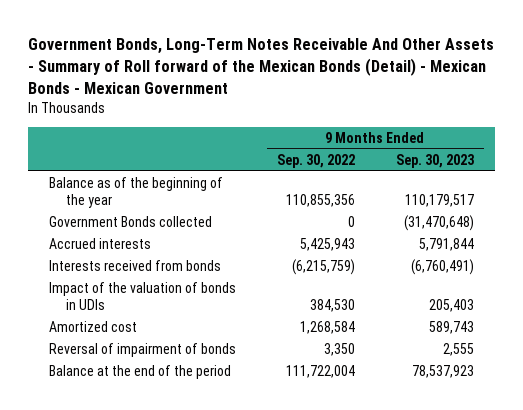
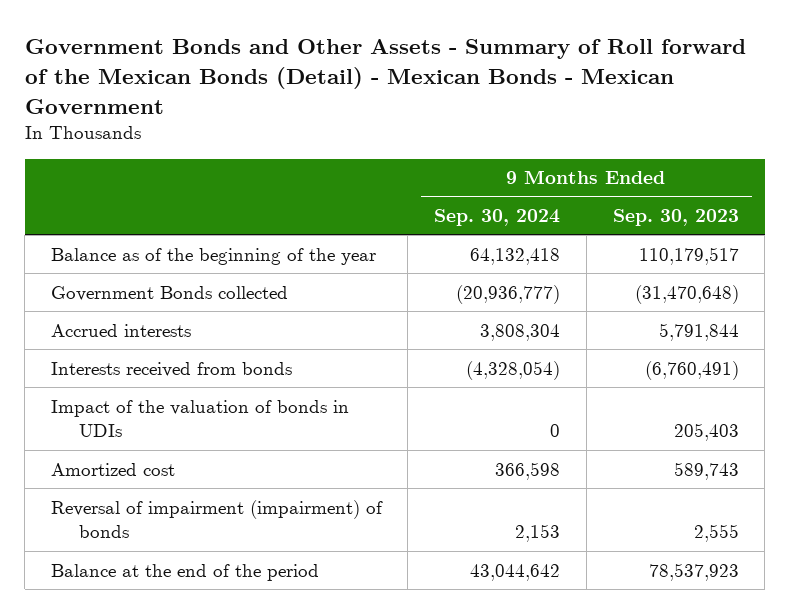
[28,38,495,94] Government Bonds, Long-Term Notes Receivable And Other Assets - Summary of Roll forward of the Mexican Bonds (Detail) - Mexican Bonds - Mexican Government -> [24,39,746,114] Government Bonds and Other Assets - Summary of Roll forward of the Mexican Bonds (Detail) - Mexican Bonds - Mexican Government
[276,153,355,168] Sep. 30, 2022 -> none
none -> [434,208,561,226] Sep. 30, 2024
[48,342,236,357] Reversal of impairment of bonds -> [50,499,383,539] Reversal of impairment (impairment) of bonds

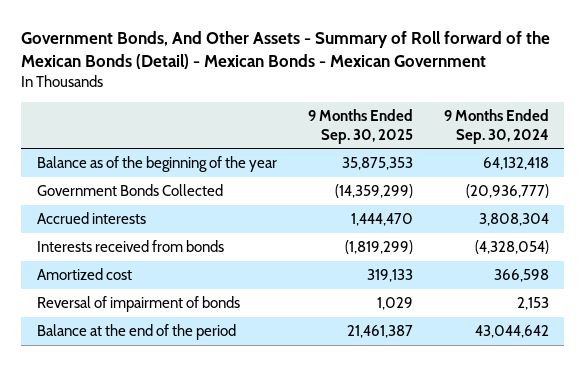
[24,39,746,114] Government Bonds and Other Assets - Summary of Roll forward of the Mexican Bonds (Detail) - Mexican Bonds - Mexican Government -> [21,31,551,70] Government Bonds, And Other Assets - Summary of Roll forward of the Mexican Bonds (Detail) - Mexican Bonds - Mexican Government
[612,208,739,226] Sep. 30, 2023 -> none
none -> [307,109,413,144] 9 Months Ended Sep. 30, 2025
[50,285,288,301] Government Bonds collected -> [36,184,223,197] Government Bonds Collected
[50,399,349,438] Impact of the valuation of bonds in UDIs -> none
[50,499,383,539] Reversal of impairment (impairment) of bonds -> [36,296,240,313] Reversal of impairment of bonds

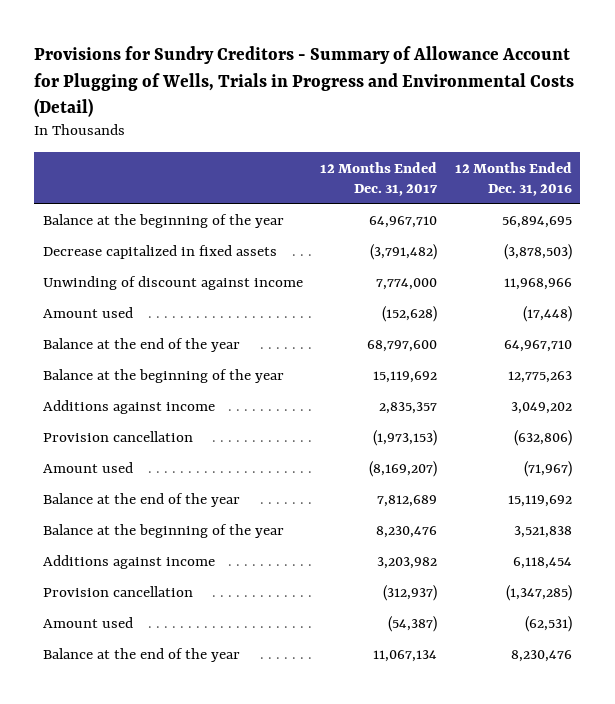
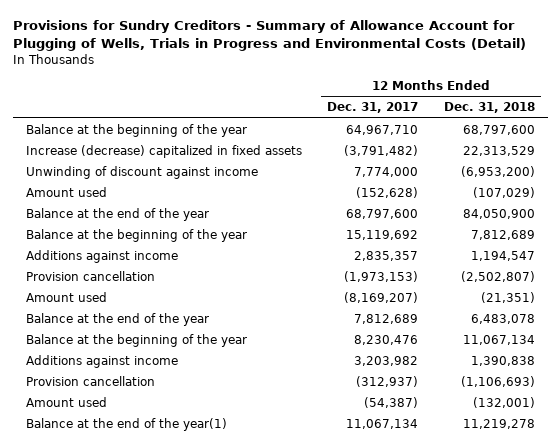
[454,161,572,197] 12 Months Ended Dec. 31, 2016 -> none
none -> [443,102,535,114] Dec. 31, 2018
[42,245,277,260] Decrease capitalized in fixed assets -> [25,144,302,158] Increase (decrease) capitalized in fixed assets
[42,648,240,663] Balance at the end of the year -> [25,417,227,431] Balance at the end of the year(1)

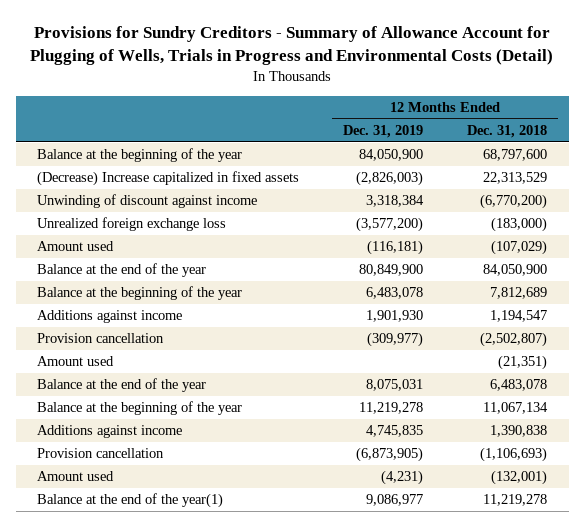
[327,102,419,114] Dec. 31, 2017 -> none
none -> [343,125,424,139] Dec. 31, 2019
[25,144,302,158] Increase (decrease) capitalized in fixed assets -> [37,171,300,187] (Decrease) Increase capitalized in fixed assets
[460,165,535,177] (6,953,200) -> [480,194,548,210] (6,770,200)
none -> [37,217,227,232] Unrealized foreign exchange loss

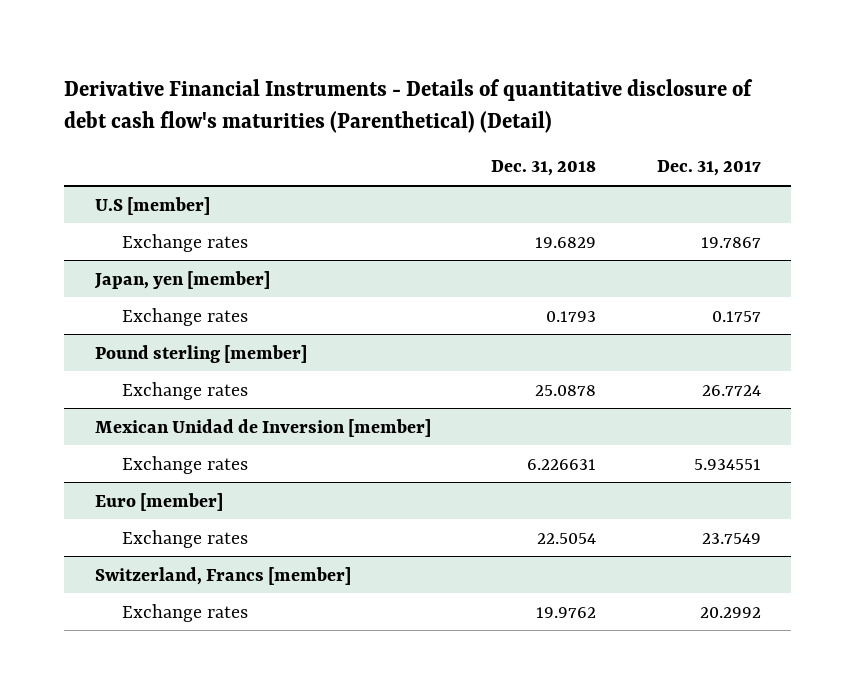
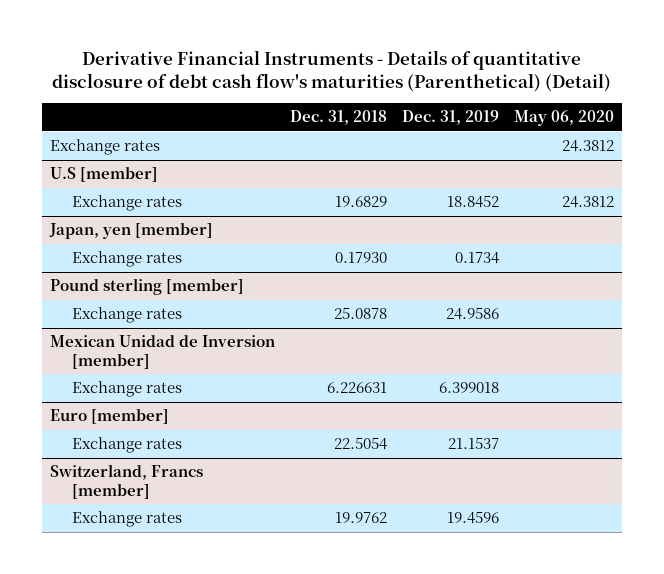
[657,160,762,177] Dec. 31, 2017 -> none
none -> [402,110,500,126] Dec. 31, 2019
none -> [514,110,615,127] May 06, 2020
none -> [49,139,160,156] Exchange rates
[546,310,597,322] 0.1793 -> [335,252,388,264] 0.17930

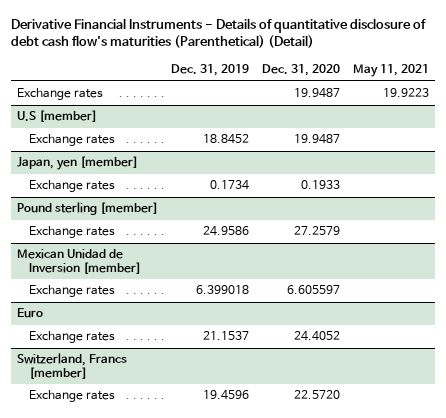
[290,110,388,126] Dec. 31, 2018 -> none
[514,110,615,127] May 06, 2020 -> none
none -> [261,64,340,77] Dec. 31, 2020
none -> [352,64,429,78] May 11, 2021
[49,409,169,425] Euro [member] -> [17,308,44,319] Euro

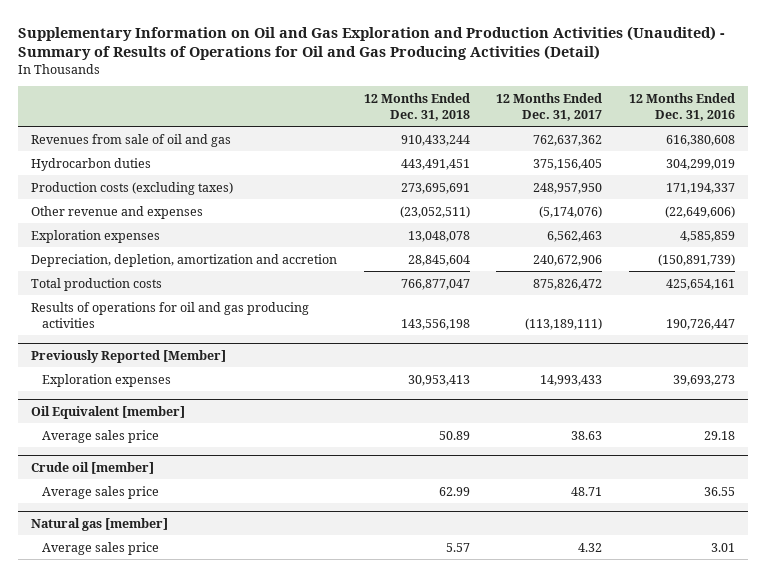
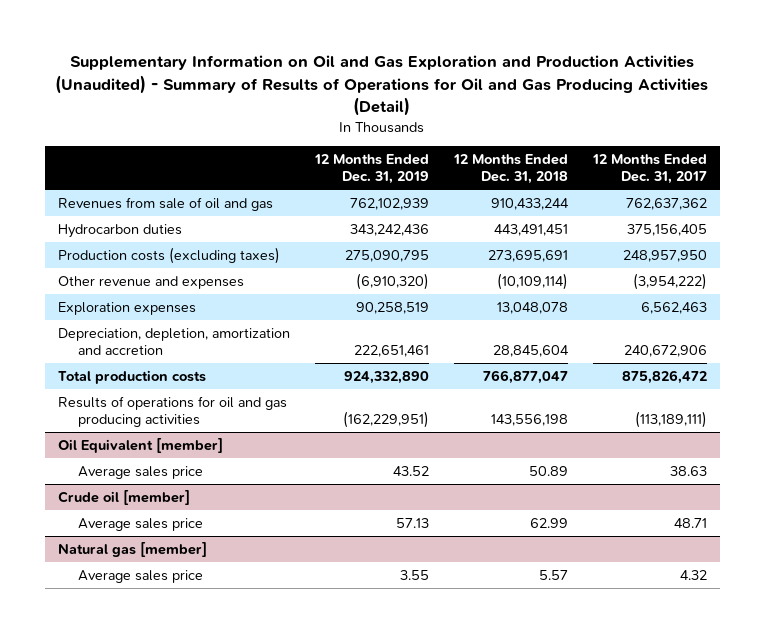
[628,92,735,121] 12 Months Ended Dec. 31, 2016 -> none
none -> [313,154,429,185] 12 Months Ended Dec. 31, 2019
[399,205,470,218] (23,052,511) -> [497,272,569,290] (10,109,114)
[539,205,603,218] (5,174,076) -> [633,272,708,290] (3,954,222)
[31,349,227,363] Previously Reported [Member] -> none
[42,373,172,387] Exploration expenses -> none

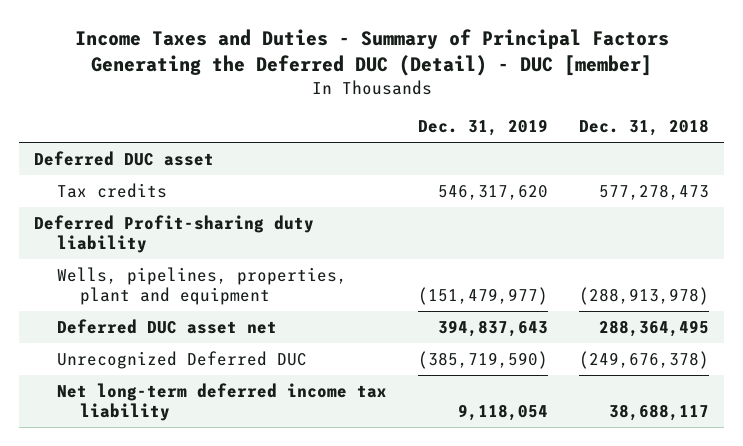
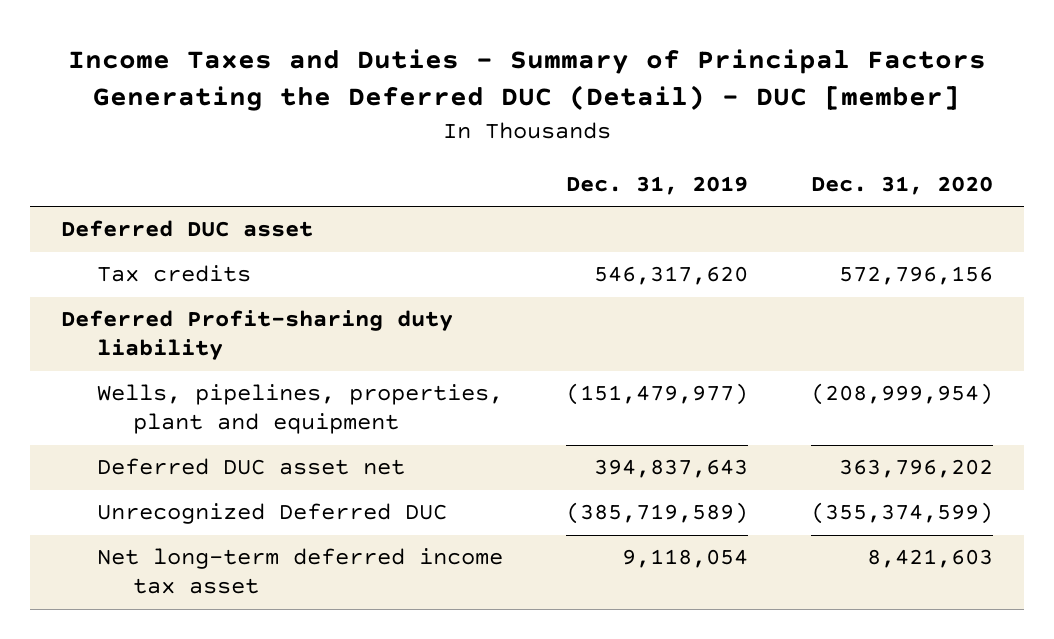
[579,119,710,137] Dec. 31, 2018 -> none
none -> [810,176,993,196] Dec. 31, 2020
[418,350,549,369] (385,719,590) -> [565,502,748,525] (385,719,589)
[57,382,388,421] Net long-term deferred income tax liability -> [97,548,504,595] Net long-term deferred income tax asset

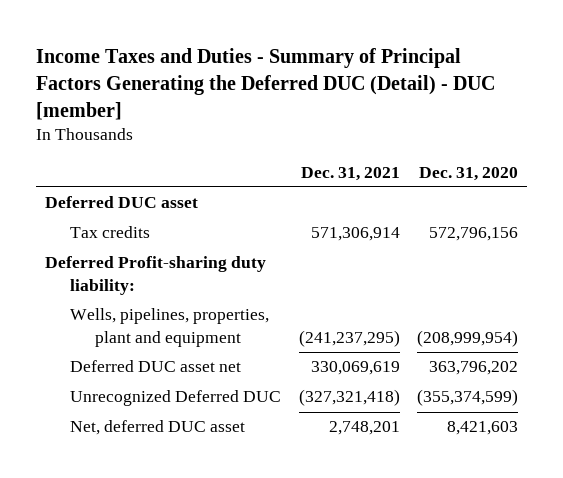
[565,176,748,196] Dec. 31, 2019 -> none
none -> [300,166,400,181] Dec. 31, 2021
[61,310,454,361] Deferred Profit-sharing duty liability -> [45,256,267,295] Deferred Profit-sharing duty liability:
[97,548,504,595] Net long-term deferred income tax asset -> [70,420,246,436] Net, deferred DUC asset

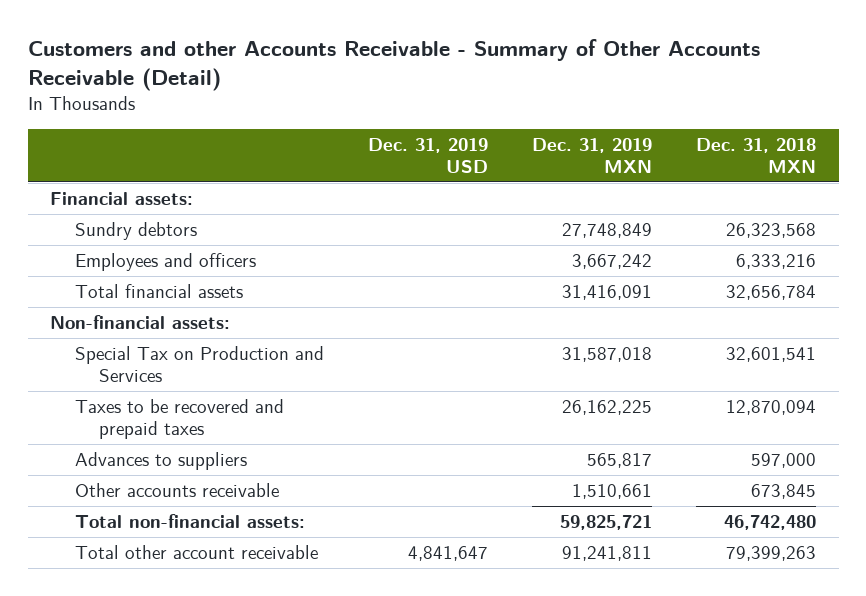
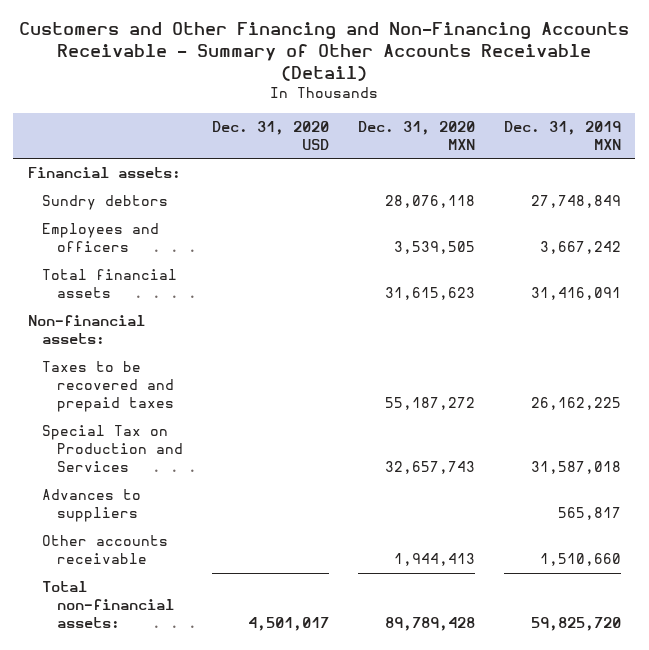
[27,39,760,92] Customers and other Accounts Receivable - Summary of Other Accounts Receivable (Detail) -> [19,22,630,82] Customers and Other Financing and Non-Financing Accounts Receivable - Summary of Other Accounts Receivable (Detail)
[367,137,488,173] Dec. 31, 2019 USD -> none
[696,137,817,173] Dec. 31, 2018 MXN -> none
none -> [211,120,329,150] Dec. 31, 2020 USD
none -> [357,120,475,150] Dec. 31, 2020 MXN
[74,346,324,382] Special Tax on Production and Services -> [42,425,183,473] Special Tax on Production and Services
[74,545,318,560] Total other account receivable -> none
[572,484,653,500] 1,510,661 -> [539,553,621,567] 1,510,660
[560,515,653,531] 59,825,721 -> [530,617,621,632] 59,825,720

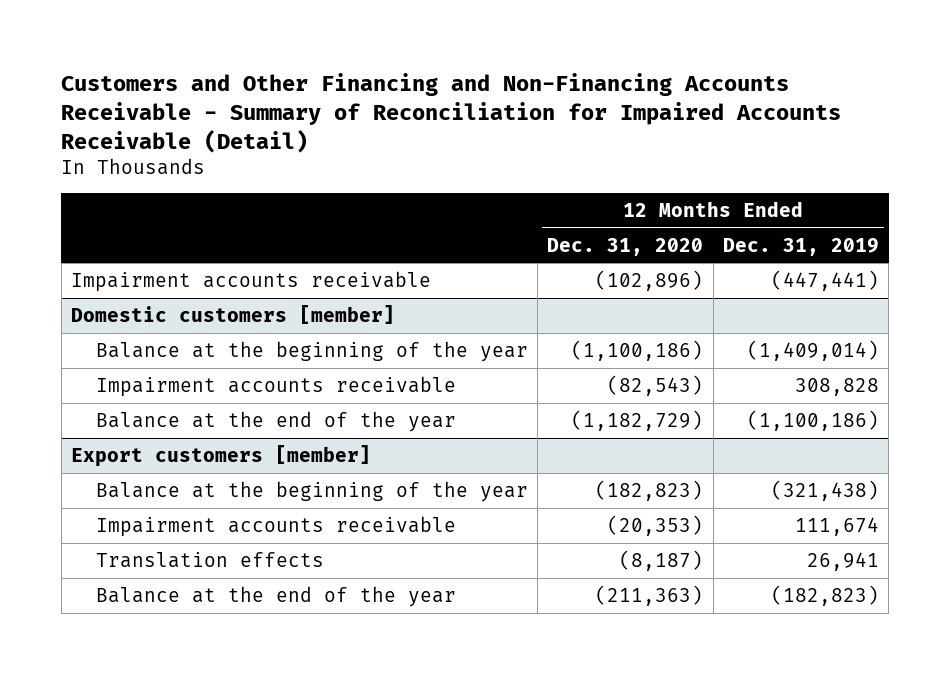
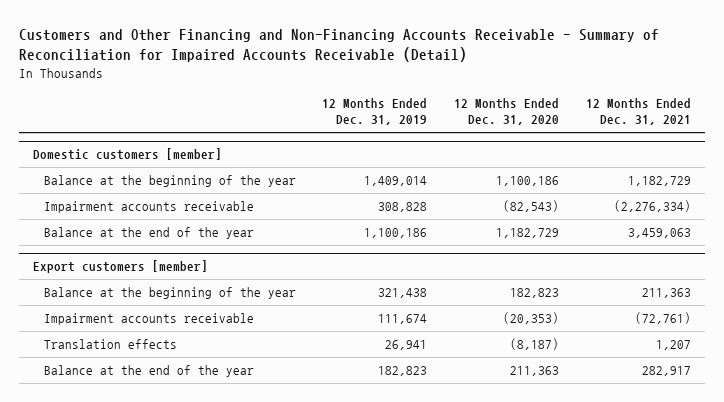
none -> [586,97,692,126] 12 Months Ended Dec. 31, 2021
[71,270,432,292] Impairment accounts receivable -> none
[571,339,704,361] (1,100,186) -> [496,176,560,187] 1,100,186
[746,339,879,361] (1,409,014) -> [364,176,428,187] 1,409,014
[571,409,704,431] (1,182,729) -> [496,228,560,239] 1,182,729
[746,409,879,431] (1,100,186) -> [364,228,428,239] 1,100,186
[595,479,704,501] (182,823) -> [510,288,560,299] 182,823
[770,479,879,501] (321,438) -> [378,288,428,299] 321,438
[595,584,704,606] (211,363) -> [510,366,560,377] 211,363
[770,584,879,606] (182,823) -> [378,366,428,377] 182,823

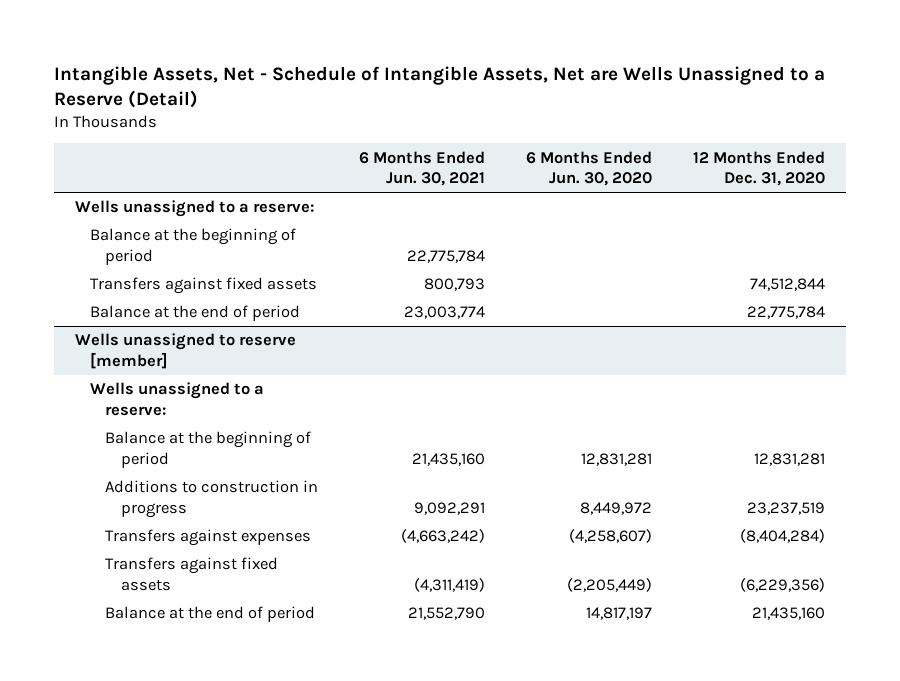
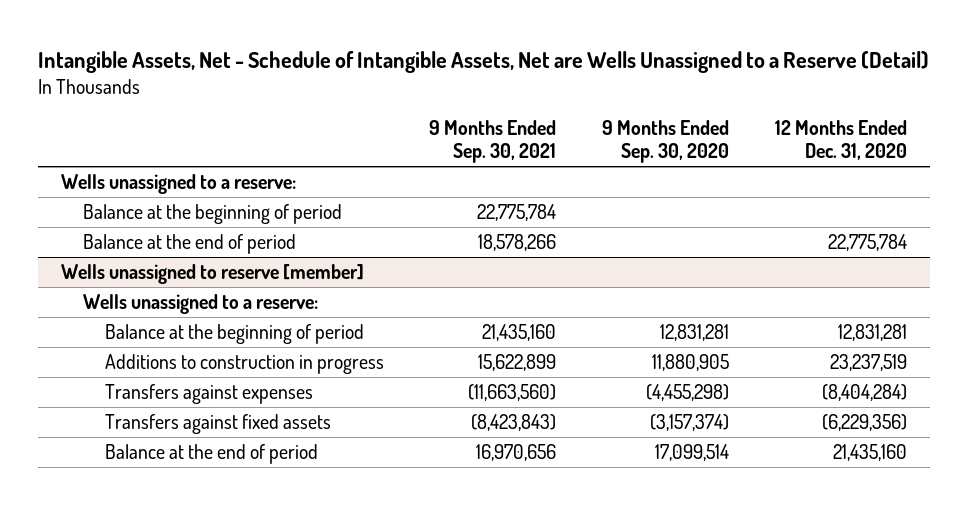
[359,150,486,187] 6 Months Ended Jun. 30, 2021 -> none
[526,150,653,187] 6 Months Ended Jun. 30, 2020 -> none
none -> [429,120,557,164] 9 Months Ended Sep. 30, 2021
none -> [602,120,730,164] 9 Months Ended Sep. 30, 2020
[90,277,318,295] Transfers against fixed assets -> none

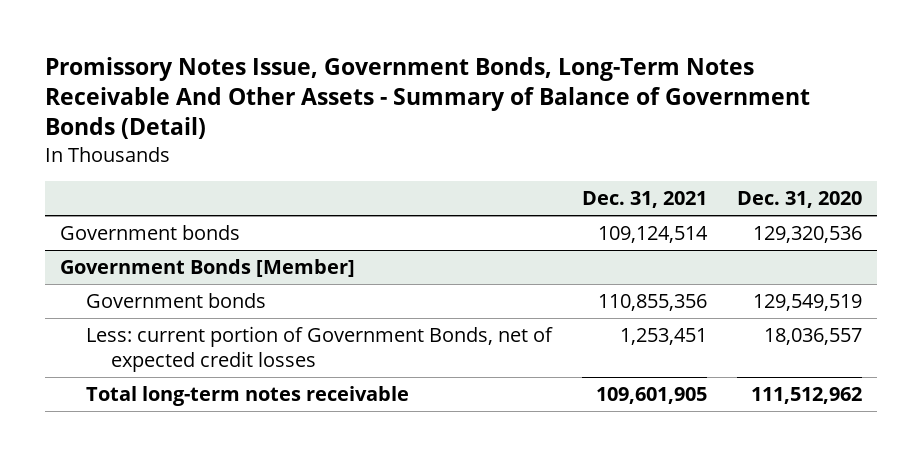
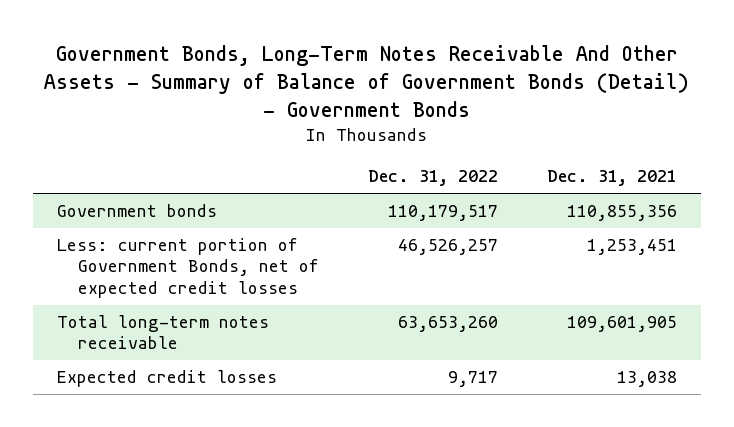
[45,57,811,140] Promissory Notes Issue, Government Bonds, Long-Term Notes Receivable And Other Assets - Summary of Balance of Government Bonds (Detail) -> [44,45,690,117] Government Bonds, Long-Term Notes Receivable And Other Assets - Summary of Balance of Government Bonds (Detail) - Government Bonds
[737,191,863,209] Dec. 31, 2020 -> none
none -> [368,170,499,187] Dec. 31, 2022
[60,225,241,241] Government bonds -> none
[60,259,356,278] Government Bonds [Member] -> none
none -> [57,370,278,388] Expected credit losses

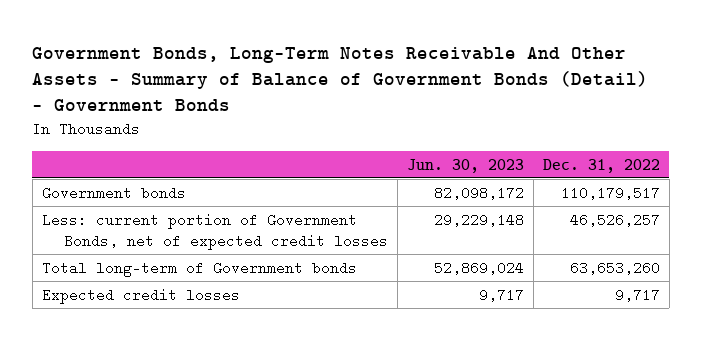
[546,170,677,187] Dec. 31, 2021 -> none
none -> [406,158,524,173] Jun. 30, 2023
[57,315,270,350] Total long-term notes receivable -> [41,260,357,277] Total long-term of Government bonds

